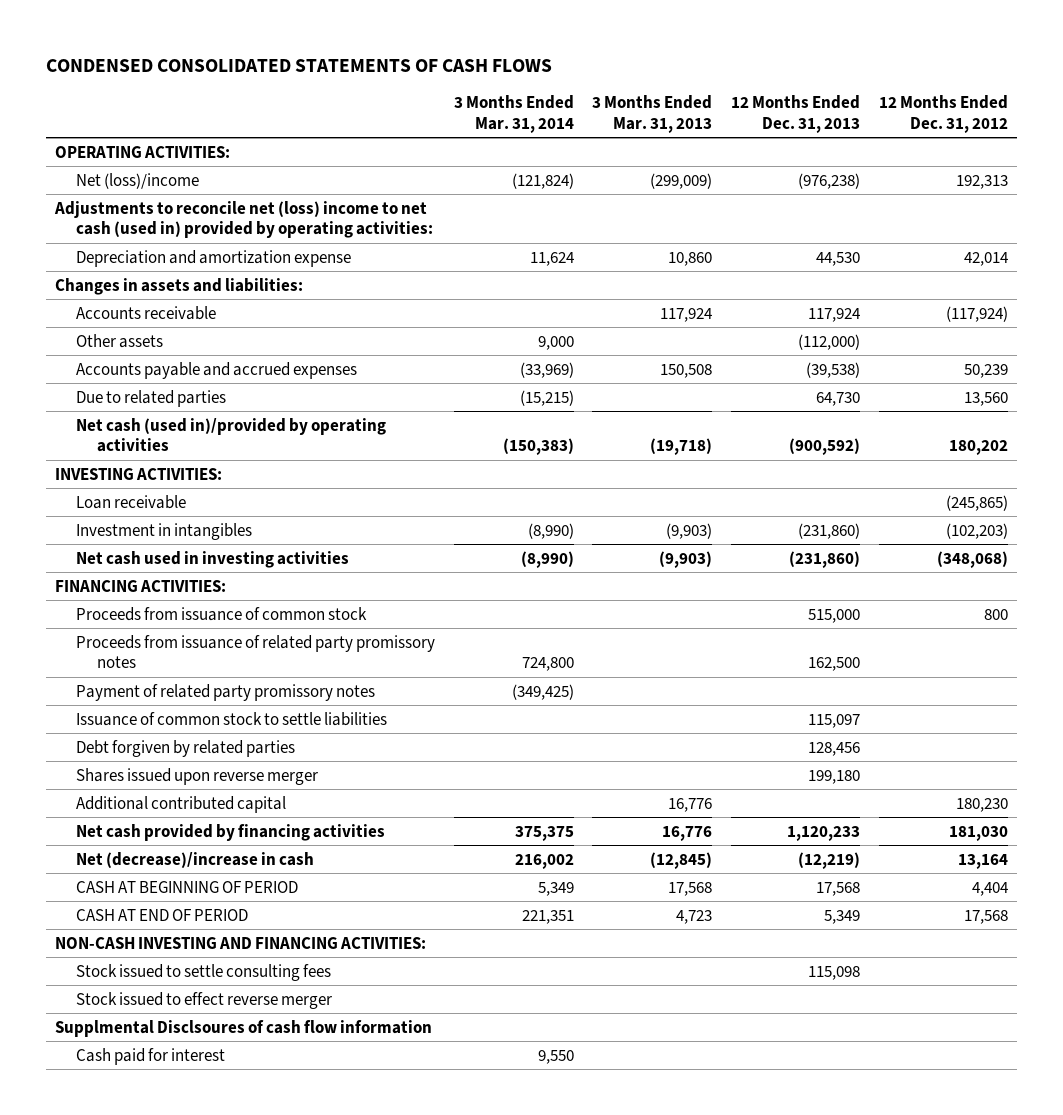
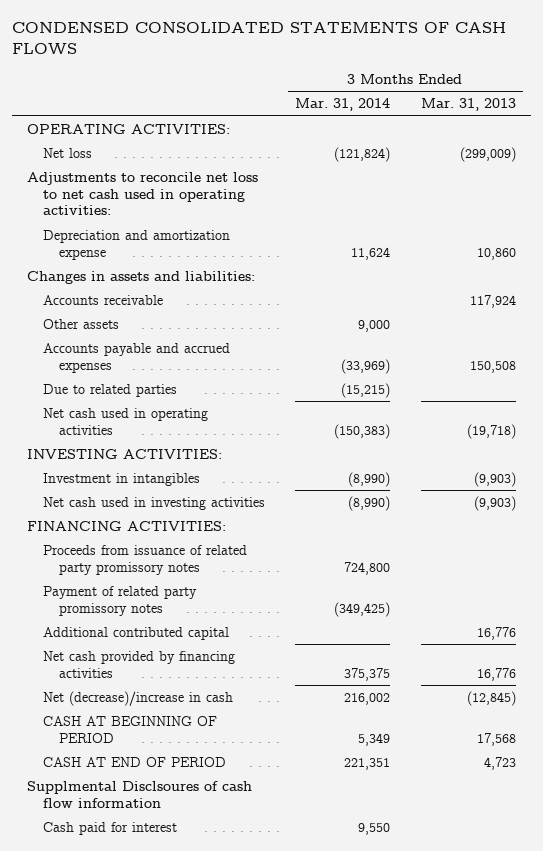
[731,95,861,133] 12 Months Ended Dec. 31, 2013 -> none
[878,95,1008,133] 12 Months Ended Dec. 31, 2012 -> none
[76,172,200,189] Net (loss)/income -> [42,147,92,158] Net loss
[54,200,434,239] Adjustments to reconcile net (loss) income to net cash (used in) provided by operating activities: -> [26,171,258,216] Adjustments to reconcile net loss to net cash used in operating activities:
[76,417,387,453] Net cash (used in)/provided by operating activities -> [42,407,208,435] Net cash used in operating activities
[76,494,187,509] Loan receivable -> none
[76,606,368,621] Proceeds from issuance of common stock -> none
[76,711,388,726] Issuance of common stock to settle liabilities -> none
[76,739,296,757] Debt forgiven by related parties -> none
[76,767,319,785] Shares issued upon reverse merger -> none
[55,936,427,949] NON-CASH INVESTING AND FINANCING ACTIVITIES: -> none
[76,963,332,981] Stock issued to settle consulting fees -> none
[76,991,333,1009] Stock issued to effect reverse merger -> none

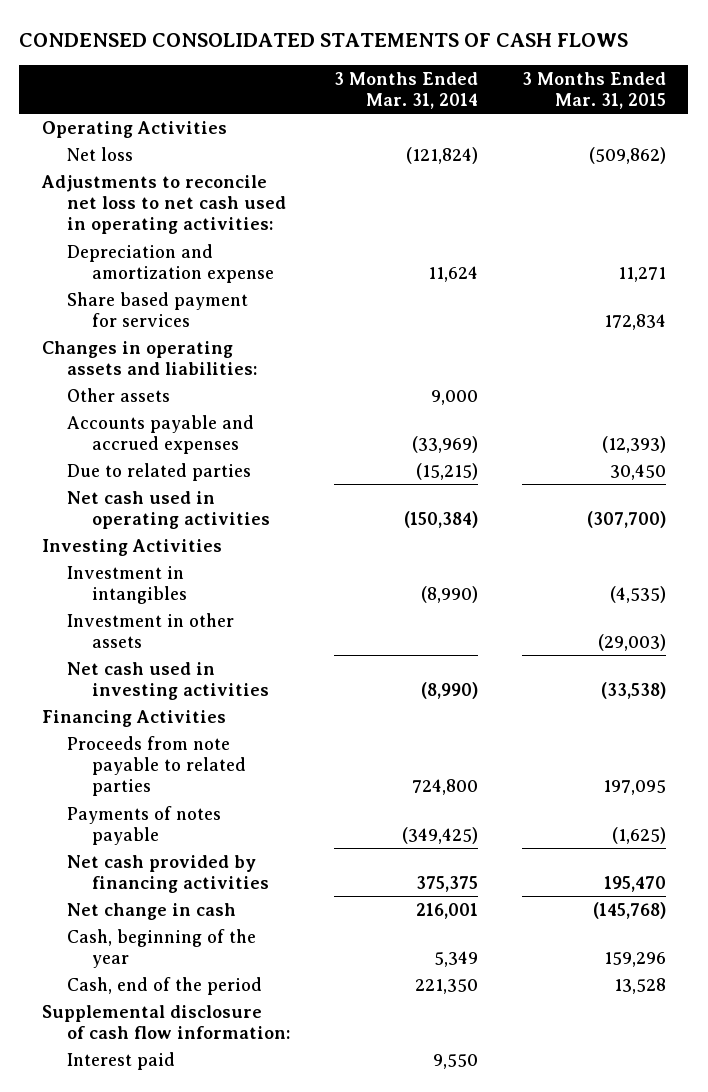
[420,98,516,112] Mar. 31, 2013 -> none
none -> [522,71,667,110] 3 Months Ended Mar. 31, 2015
[26,123,230,134] OPERATING ACTIVITIES: -> [41,120,227,138] Operating Activities
[42,294,163,305] Accounts receivable -> none
none -> [66,291,248,328] Share based payment for services
[26,270,255,284] Changes in assets and liabilities: -> [41,340,257,376] Changes in operating assets and liabilities:
[334,423,391,439] (150,383) -> [403,511,478,529] (150,384)
[26,448,222,459] INVESTING ACTIVITIES: -> [41,538,222,556] Investing Activities
none -> [66,612,234,649] Investment in other assets
[42,626,229,640] Additional contributed capital -> none
[26,520,226,531] FINANCING ACTIVITIES: -> [41,709,226,727] Financing Activities
[42,544,247,575] Proceeds from issuance of related party promissory notes -> [66,735,246,797] Proceeds from note payable to related parties
[42,585,197,616] Payment of related party promissory notes -> [66,805,221,846] Payments of notes payable
[42,690,233,706] Net (decrease)/increase in cash -> [66,902,236,920] Net change in cash
[344,692,391,705] 216,002 -> [415,902,478,919] 216,001
[42,715,217,743] CASH AT BEGINNING OF PERIOD -> [66,928,256,969] Cash, beginning of the year
[42,756,226,767] CASH AT END OF PERIOD -> [66,976,262,995] Cash, end of the period
[344,757,391,770] 221,351 -> [414,978,478,994] 221,350
[26,780,252,808] Supplmental Disclsoures of cash flow information -> [41,1004,290,1040] Supplemental disclosure of cash flow information:
[42,821,177,835] Cash paid for interest -> [66,1051,175,1070] Interest paid

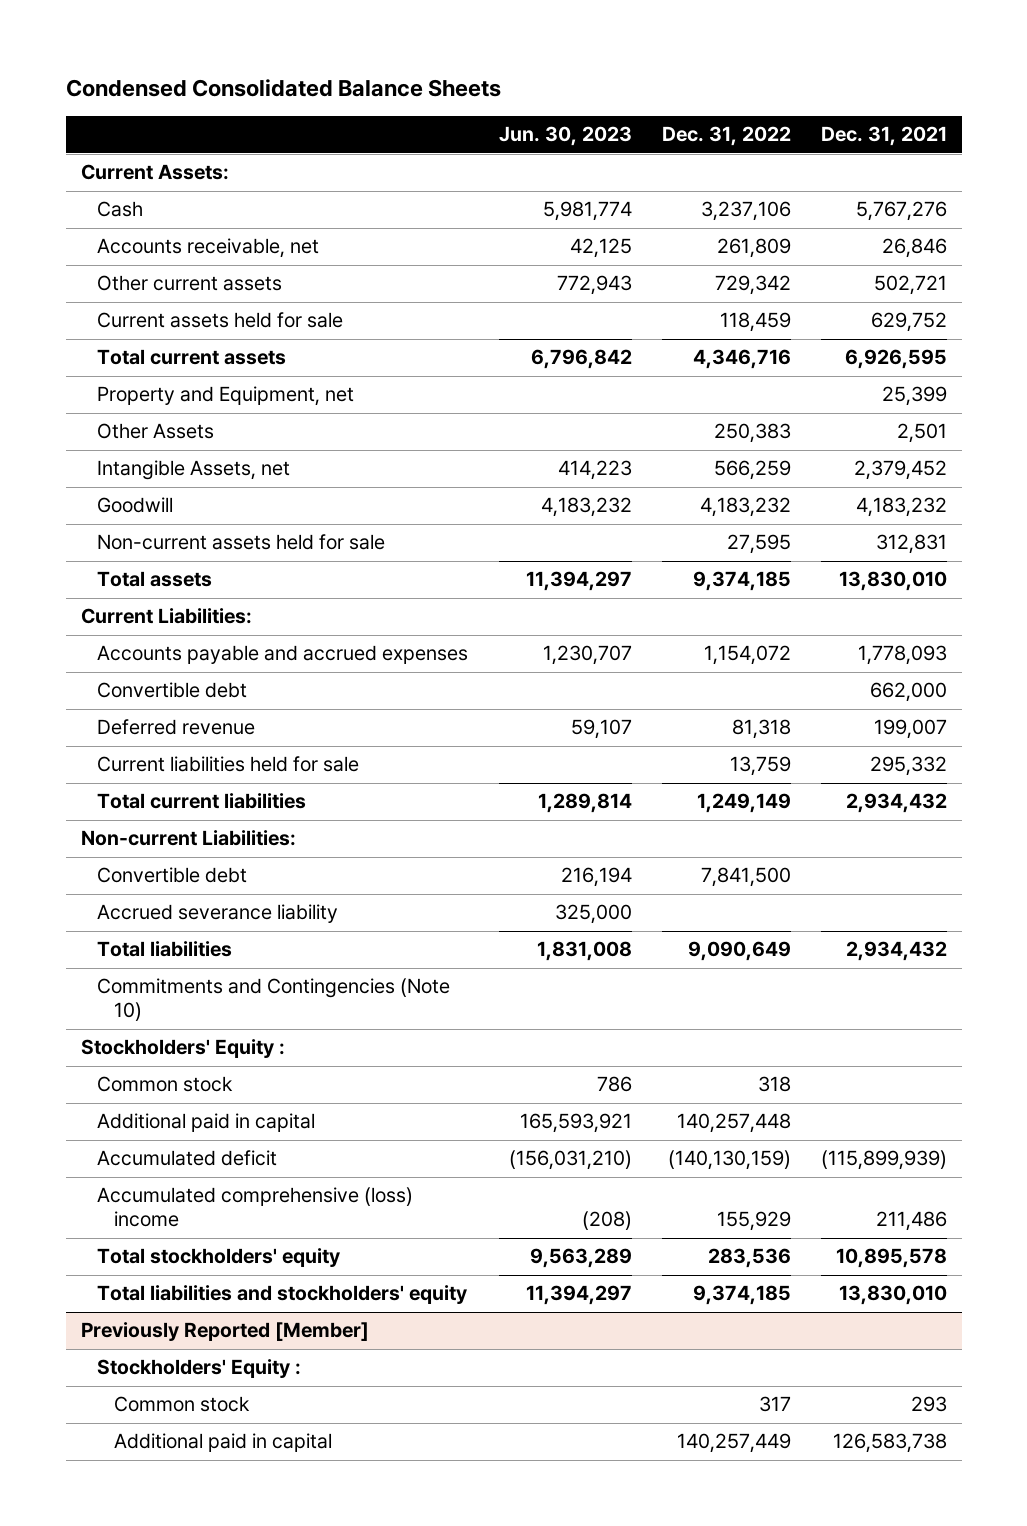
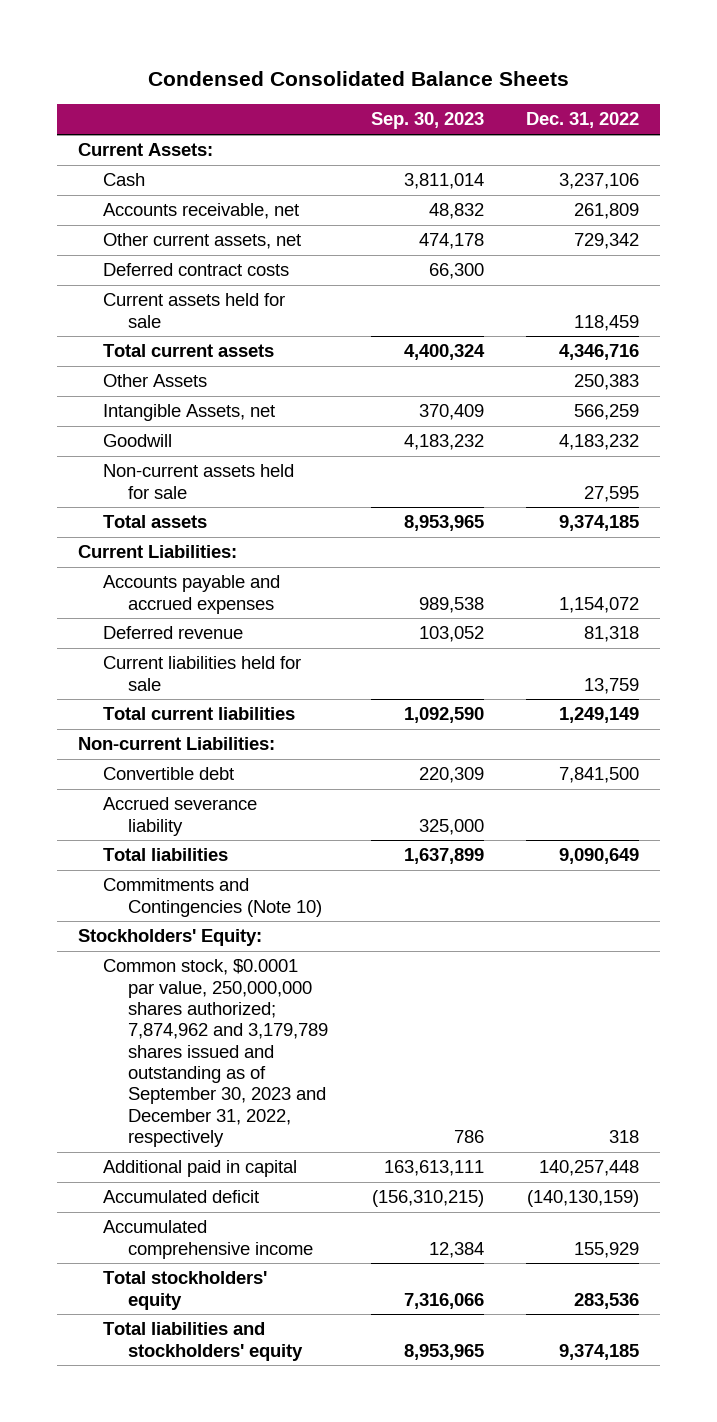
[498,126,632,147] Jun. 30, 2023 -> none
[820,126,947,147] Dec. 31, 2021 -> none
none -> [370,112,484,130] Sep. 30, 2023
[97,275,283,292] Other current assets -> [103,233,302,250] Other current assets, net
none -> [103,263,290,277] Deferred contract costs
[97,386,355,407] Property and Equipment, net -> none
[97,682,248,699] Convertible debt -> none
[80,1039,285,1059] Stockholders' Equity : -> [78,929,263,947] Stockholders' Equity:
[97,1076,234,1093] Common stock -> [103,959,329,1147] Common stock, $0.0001 par value, 250,000,000 shares authorized; 7,874,962 and 3,179,789 shares issued and outstanding as of September 30, 2023 and December 31, 2022, respectively
[97,1187,414,1228] Accumulated comprehensive (loss) income -> [103,1220,314,1259] Accumulated comprehensive income
[80,1322,369,1342] Previously Reported [Member] -> none
[97,1359,302,1379] Stockholders' Equity : -> none
[114,1396,251,1413] Common stock -> none
[114,1433,333,1453] Additional paid in capital -> none

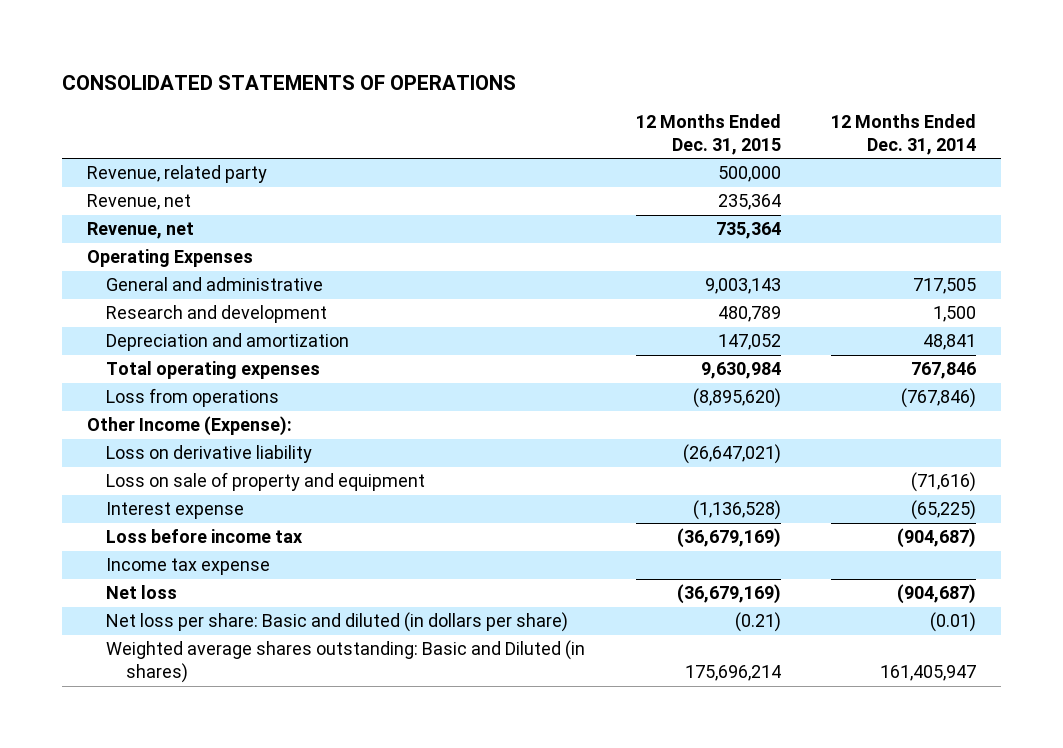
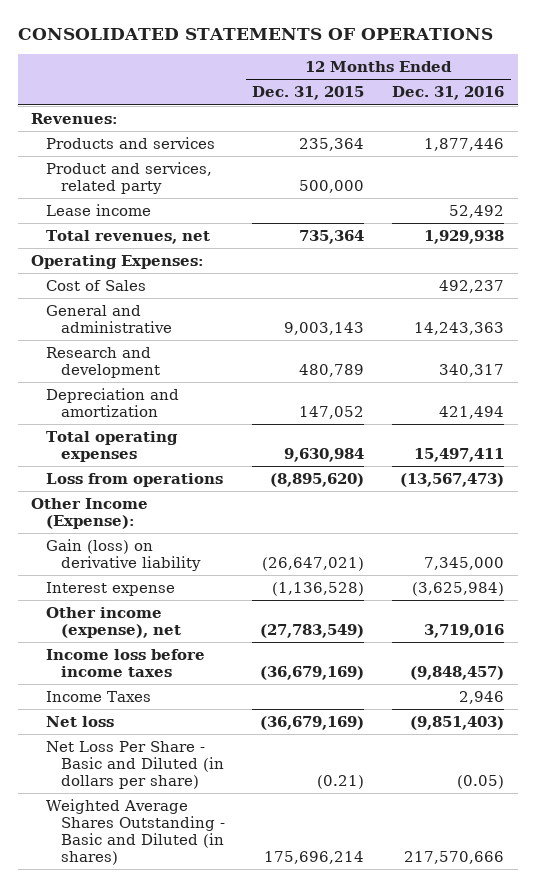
[831,113,977,155] 12 Months Ended Dec. 31, 2014 -> none
none -> [391,86,504,101] Dec. 31, 2016
[87,165,268,184] Revenue, related party -> none
none -> [31,112,119,124] Revenues:
[87,194,192,211] Revenue, net -> [46,136,216,149] Products and services
none -> [46,161,213,194] Product and services, related party
none -> [46,203,152,216] Lease income
[87,222,195,240] Revenue, net -> [46,229,211,244] Total revenues, net
[87,249,254,268] Operating Expenses -> [31,254,205,269] Operating Expenses:
none -> [46,279,147,291] Cost of Sales
[106,472,426,492] Loss on sale of property and equipment -> none
[106,445,313,464] Loss on derivative liability -> [46,538,202,571] Gain (loss) on derivative liability
none -> [46,606,182,638] Other income (expense), net
[106,529,304,544] Loss before income tax -> [46,648,206,677] Income loss before income taxes
[106,558,271,576] Income tax expense -> [46,690,152,702] Income Taxes
[106,612,569,633] Net loss per share: Basic and diluted (in dollars per share) -> [46,740,225,789] Net Loss Per Share - Basic and Diluted (in dollars per share)
[106,640,586,684] Weighted average shares outstanding: Basic and Diluted (in shares) -> [46,798,226,865] Weighted Average Shares Outstanding - Basic and Diluted (in shares)

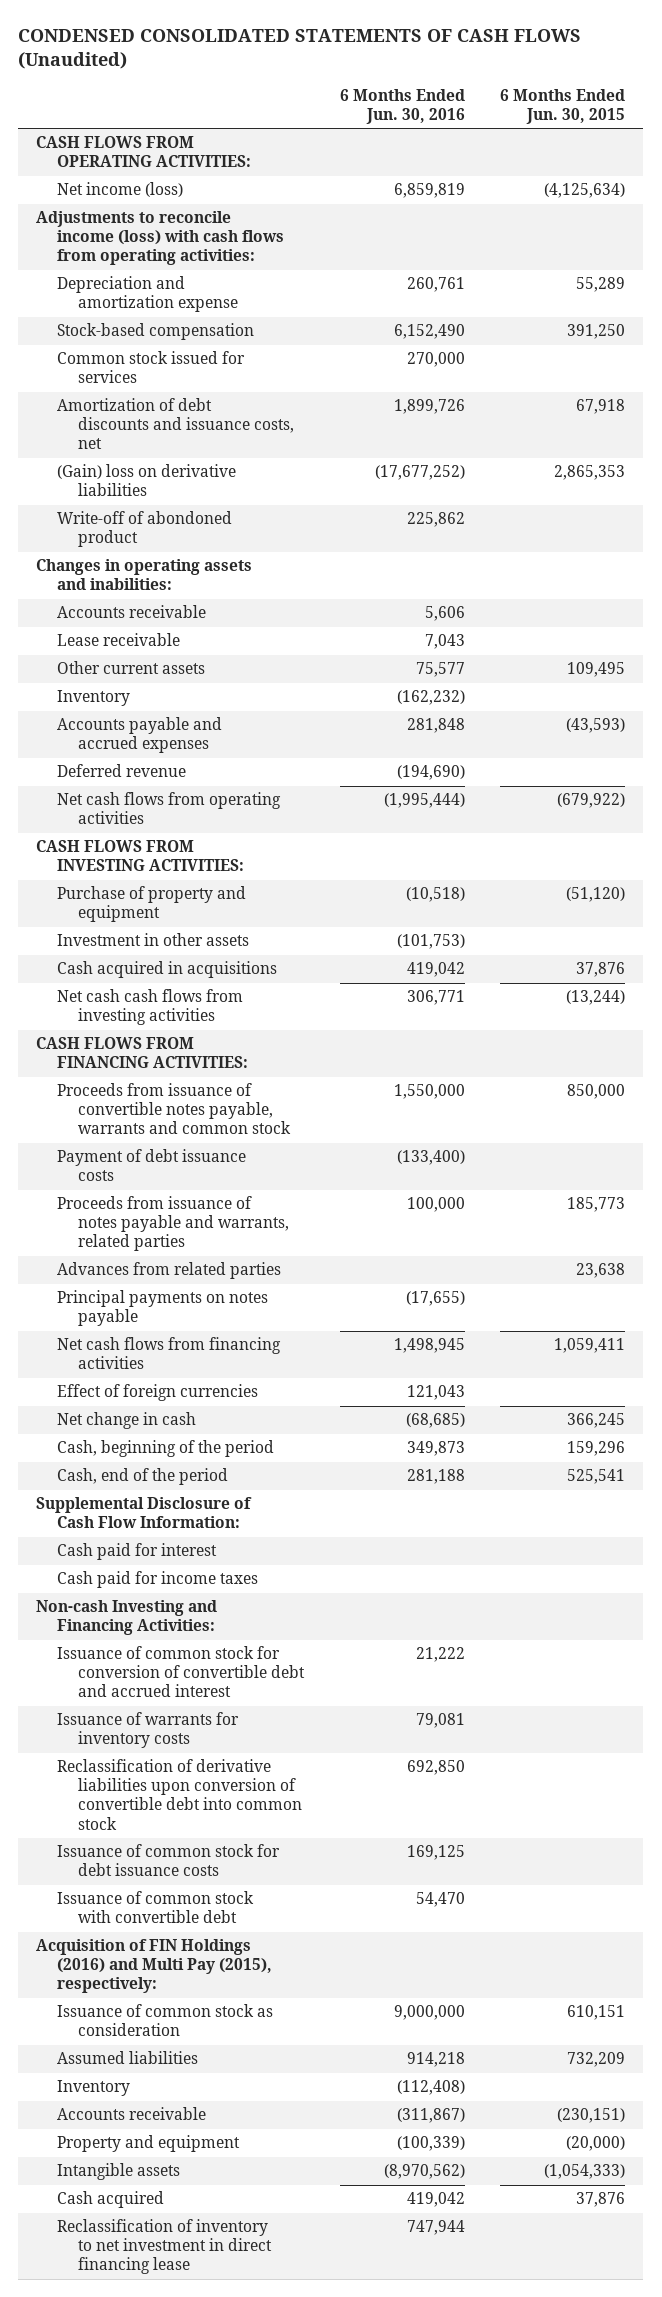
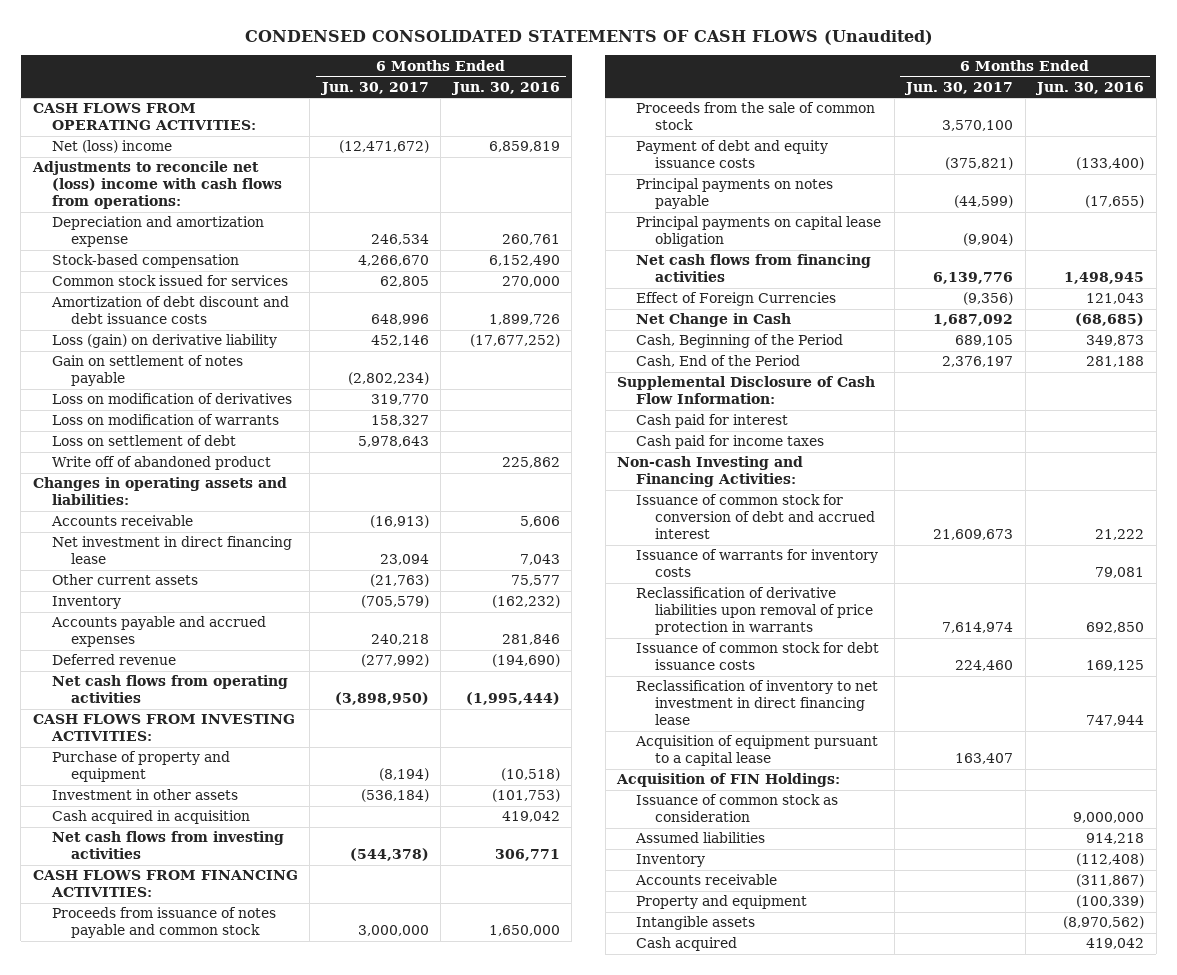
[500,89,626,125] 6 Months Ended Jun. 30, 2015 -> none
none -> [319,81,429,95] Jun. 30, 2017
[56,182,183,198] Net income (loss) -> [51,140,172,154] Net (loss) income
[36,211,284,266] Adjustments to reconcile income (loss) with cash flows from operating activities: -> [31,161,282,210] Adjustments to reconcile net (loss) income with cash flows from operations:
[56,398,294,450] Amortization of debt discounts and issuance costs, net -> [50,296,289,325] Amortization of debt discount and debt issuance costs
[56,464,236,497] (Gain) loss on derivative liabilities -> [51,334,277,349] Loss (gain) on derivative liability
none -> [51,355,243,387] Gain on settlement of notes payable
none -> [51,393,292,405] Loss on modification of derivatives
none -> [51,414,279,426] Loss on modification of warrants
none -> [51,435,236,447] Loss on settlement of debt
[56,511,232,548] Write-off of abondoned product -> [51,456,271,471] Write off of abandoned product
[36,559,253,591] Changes in operating assets and inabilities: -> [32,477,287,506] Changes in operating assets and liabilities:
[56,633,180,647] Lease receivable -> [51,536,292,565] Net investment in direct financing lease
[406,718,465,734] 281,848 -> [501,634,560,646] 281,846
[56,961,277,979] Cash acquired in acquisitions -> [51,810,250,825] Cash acquired in acquisition
[56,989,243,1026] Net cash cash flows from investing activities -> [51,831,284,860] Net cash flows from investing activities
[56,1196,289,1252] Proceeds from issuance of notes payable and warrants, related parties -> none
[56,1262,281,1280] Advances from related parties -> none
[56,1083,291,1135] Proceeds from issuance of convertible notes payable, warrants and common stock -> [51,907,276,939] Proceeds from issuance of notes payable and common stock
[393,1084,465,1100] 1,550,000 -> [488,925,560,937] 1,650,000
none -> [636,102,876,131] Proceeds from the sale of common stock
[56,1149,246,1182] Payment of debt issuance costs -> [636,140,829,169] Payment of debt and equity issuance costs
none -> [636,216,882,248] Principal payments on capital lease obligation
[56,1384,258,1402] Effect of foreign currencies -> [636,292,837,307] Effect of Foreign Currencies
[56,1412,196,1430] Net change in cash -> [636,313,792,328] Net Change in Cash
[56,1440,274,1458] Cash, beginning of the period -> [636,334,844,349] Cash, Beginning of the Period
[56,1468,228,1486] Cash, end of the period -> [636,355,801,368] Cash, End of the Period
[56,1646,305,1698] Issuance of common stock for conversion of convertible debt and accrued interest -> [636,494,876,540] Issuance of common stock for conversion of debt and accrued interest
[56,1759,302,1830] Reclassification of derivative liabilities upon conversion of convertible debt into common stock -> [636,587,874,636] Reclassification of derivative liabilities upon removal of price protection in warrants
[56,1891,254,1924] Issuance of common stock with convertible debt -> none
[56,2219,272,2275] Reclassification of inventory to net investment in direct financing lease -> [636,680,879,726] Reclassification of inventory to net investment in direct financing lease
none -> [635,735,879,767] Acquisition of equipment pursuant to a capital lease
[36,1939,272,1994] Acquisition of FIN Holdings (2016) and Multi Pay (2015), respectively: -> [616,773,841,788] Acquisition of FIN Holdings:

